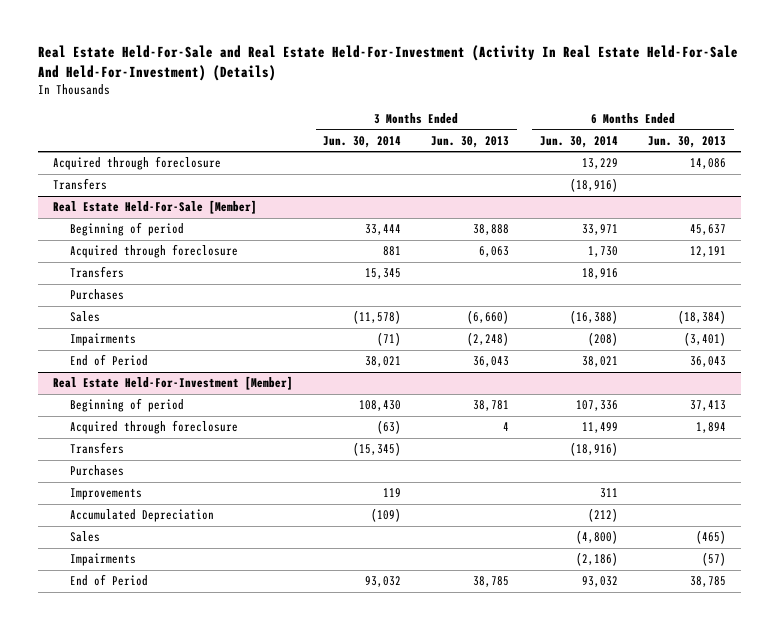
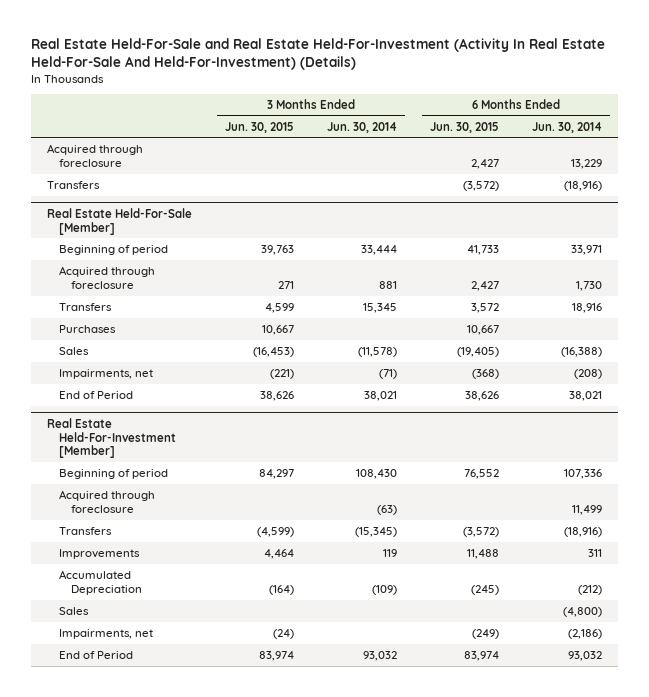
[431,135,510,148] Jun. 30, 2013 -> none
[648,135,727,148] Jun. 30, 2013 -> none
none -> [225,121,295,133] Jun. 30, 2015
none -> [430,121,500,133] Jun. 30, 2015
[69,333,136,347] Impairments -> [59,368,154,379] Impairments, net
[69,465,124,477] Purchases -> none
[69,553,136,567] Impairments -> [59,628,154,639] Impairments, net

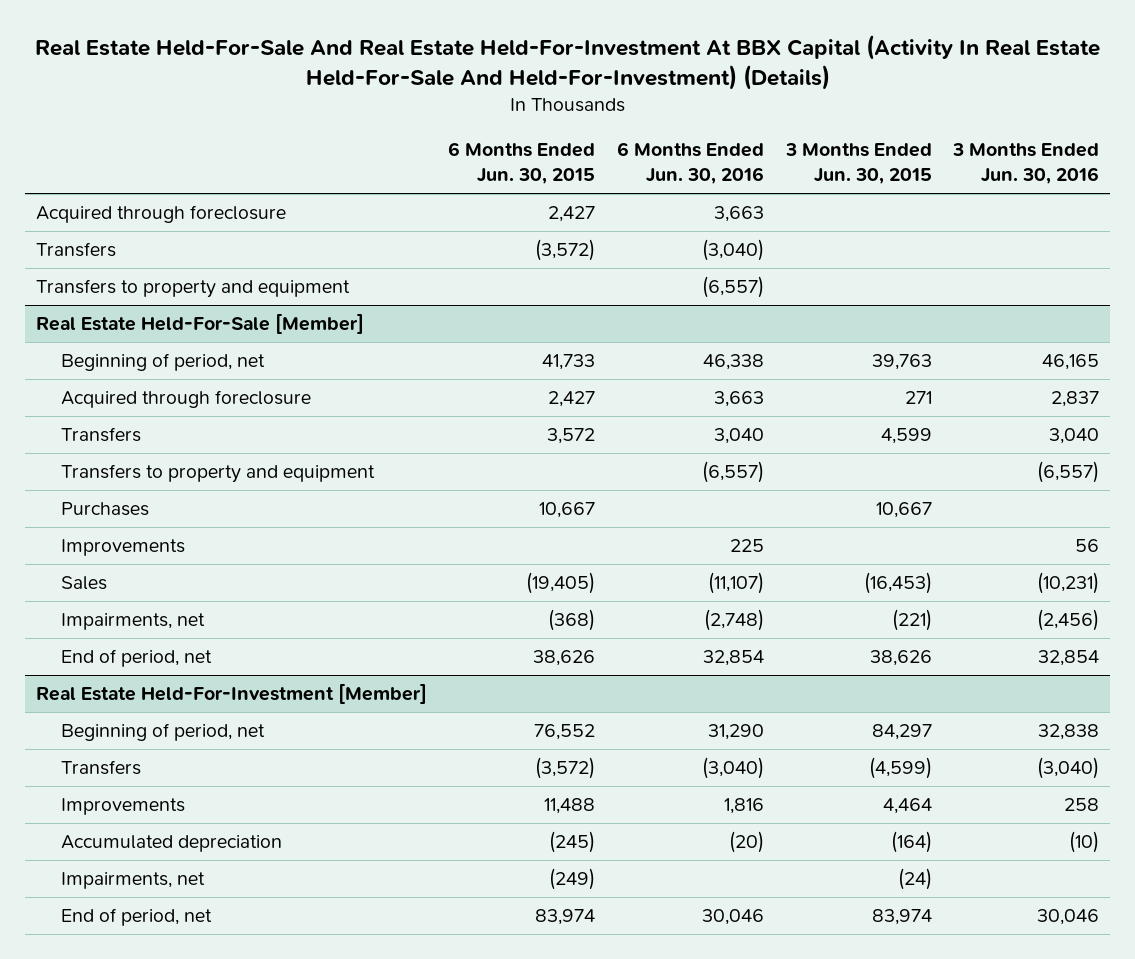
[31,37,606,70] Real Estate Held-For-Sale and Real Estate Held-For-Investment (Activity In Real Estate Held-For-Sale And Held-For-Investment) (Details) -> [34,35,1100,91] Real Estate Held-For-Sale And Real Estate Held-For-Investment At BBX Capital (Activity In Real Estate Held-For-Sale And Held-For-Investment) (Details)
[327,121,398,133] Jun. 30, 2014 -> none
[531,121,602,133] Jun. 30, 2014 -> none
none -> [617,142,765,185] 6 Months Ended Jun. 30, 2016
none -> [952,143,1100,185] 3 Months Ended Jun. 30, 2016
none -> [35,279,350,299] Transfers to property and equipment
[59,244,169,255] Beginning of period -> [60,353,265,372] Beginning of period, net
none -> [60,464,375,484] Transfers to property and equipment
none -> [60,539,185,557] Improvements
[59,390,134,399] End of Period -> [60,649,212,668] End of period, net
[59,489,156,513] Acquired through foreclosure -> none
[59,468,169,479] Beginning of period -> [60,723,265,742] Beginning of period, net
[59,606,90,615] Sales -> none
[59,569,143,595] Accumulated Depreciation -> [60,835,282,853] Accumulated depreciation
[59,650,134,659] End of Period -> [60,908,212,927] End of period, net

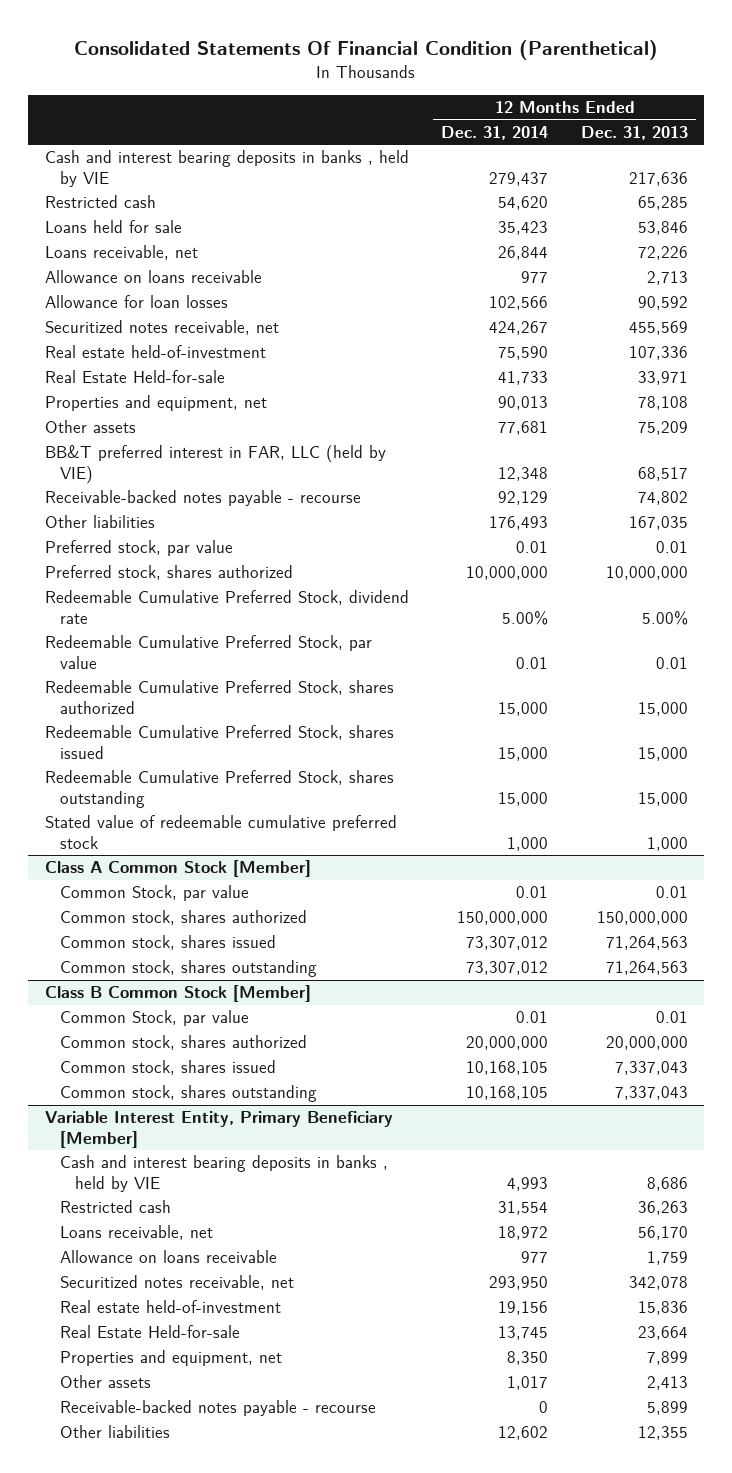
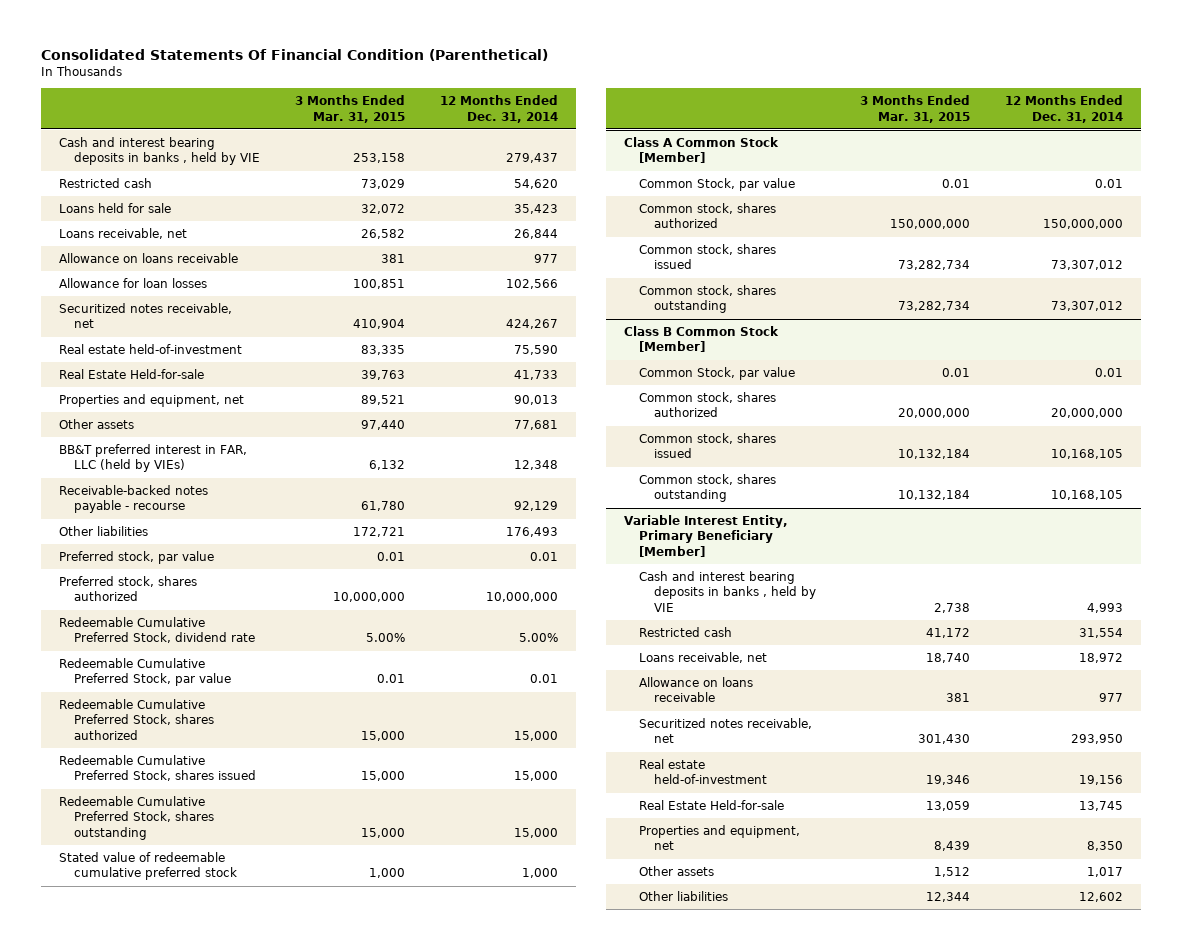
[580,126,688,141] Dec. 31, 2013 -> none
none -> [295,95,406,123] 3 Months Ended Mar. 31, 2015
[44,445,386,484] BB&T preferred interest in FAR, LLC (held by VIE) -> [58,443,247,473] BB&T preferred interest in FAR, LLC (held by VIEs)
[59,1400,376,1417] Receivable-backed notes payable - recourse -> none

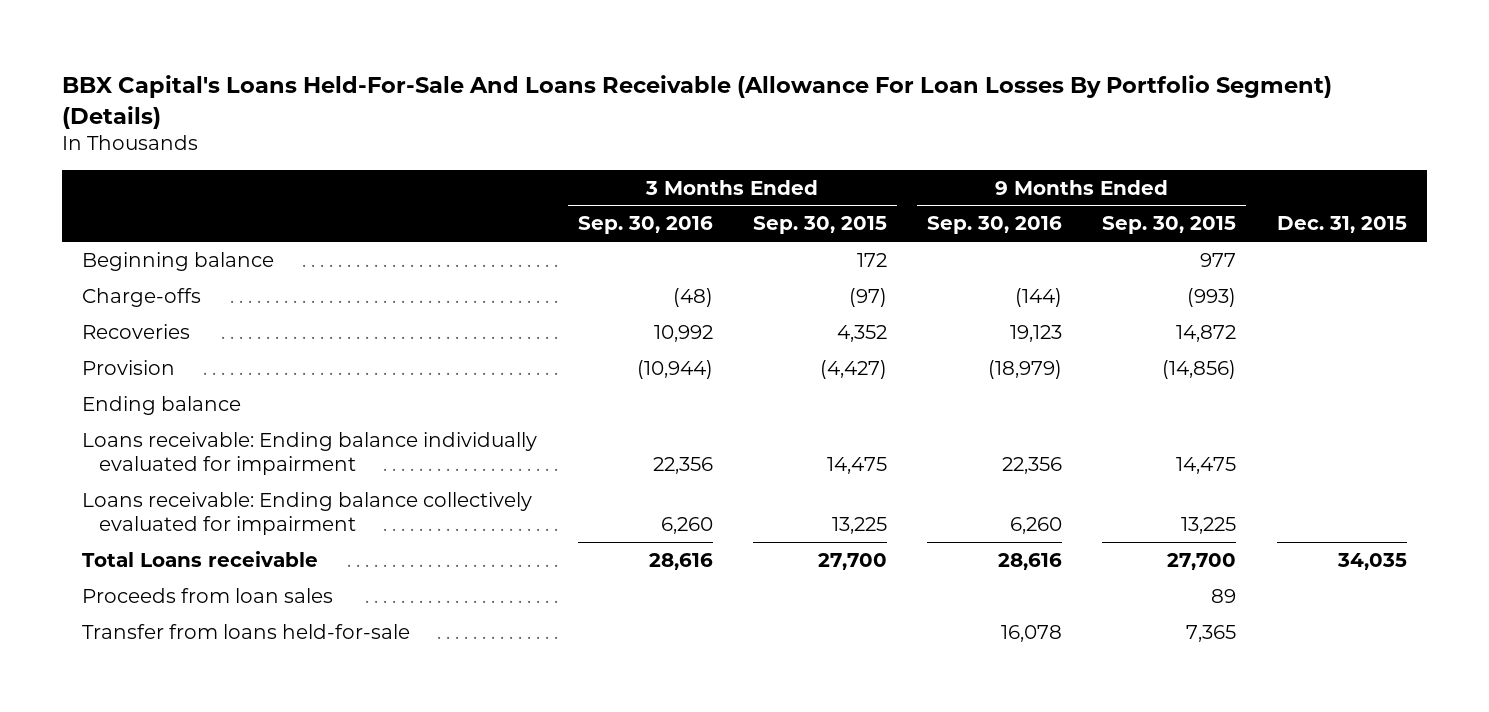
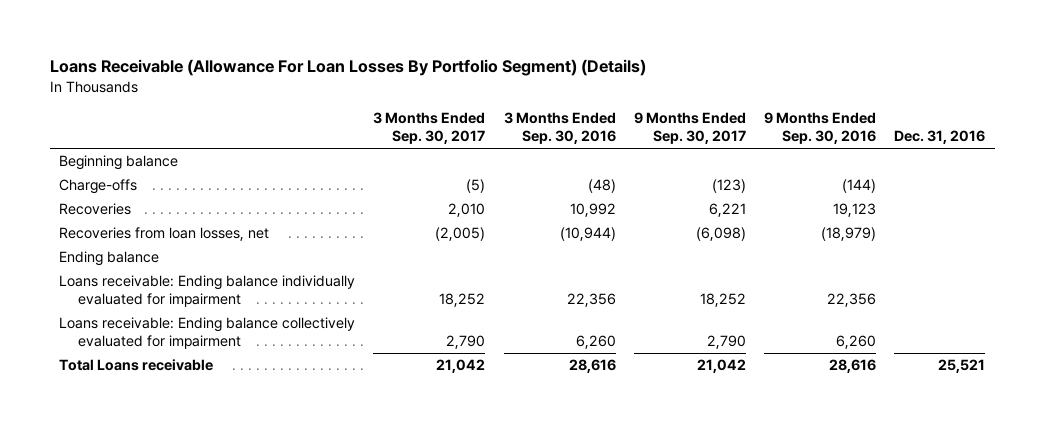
[62,75,1333,129] BBX Capital's Loans Held-For-Sale And Loans Receivable (Allowance For Loan Losses By Portfolio Segment) (Details) -> [49,59,646,77] Loans Receivable (Allowance For Loan Losses By Portfolio Segment) (Details)
[752,216,887,235] Sep. 30, 2015 -> none
[1102,216,1237,235] Sep. 30, 2015 -> none
[1276,216,1407,234] Dec. 31, 2015 -> none
none -> [373,112,486,145] 3 Months Ended Sep. 30, 2017
none -> [633,112,746,145] 9 Months Ended Sep. 30, 2017
none -> [894,130,986,145] Dec. 31, 2016
[82,359,176,375] Provision -> [58,227,269,242] Recoveries from loan losses, net
[82,587,334,603] Proceeds from loan sales -> none
[82,623,411,639] Transfer from loans held-for-sale -> none

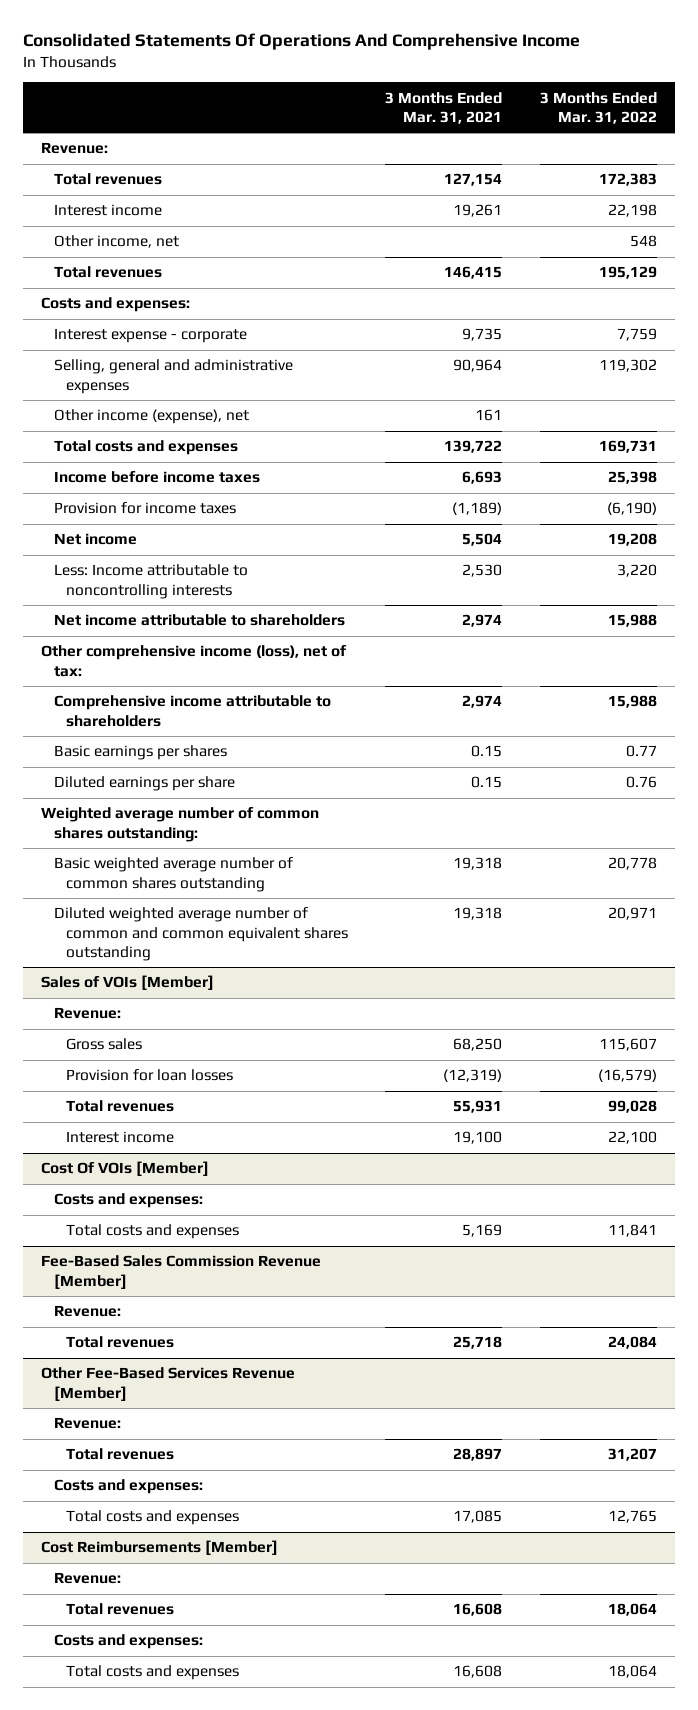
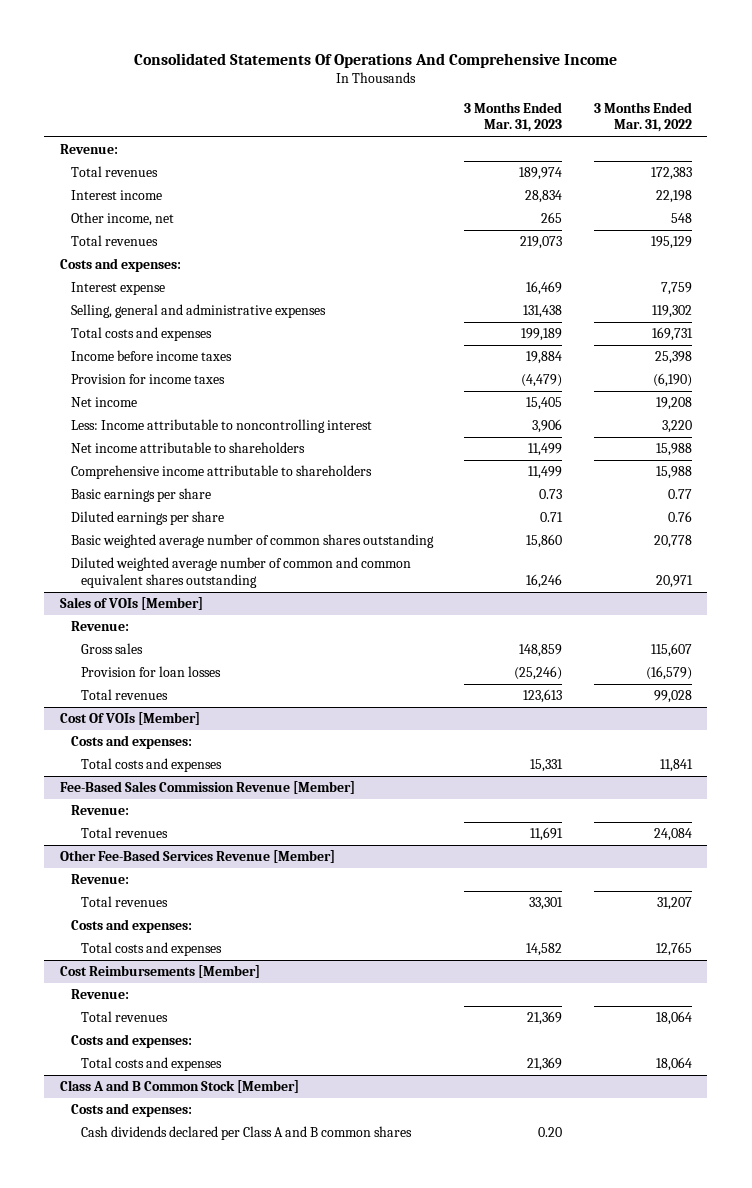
[385,91,503,124] 3 Months Ended Mar. 31, 2021 -> none
none -> [464,102,563,133] 3 Months Ended Mar. 31, 2023
[53,328,247,344] Interest expense - corporate -> [70,282,165,296] Interest expense
[53,409,249,425] Other income (expense), net -> none
[53,564,248,599] Less: Income attributable to noncontrolling interests -> [70,419,372,434] Less: Income attributable to noncontrolling interest
[41,645,348,677] Other comprehensive income (loss), net of tax: -> none
[53,745,227,761] Basic earnings per shares -> [70,488,211,503] Basic earnings per share
[41,807,320,842] Weighted average number of common shares outstanding: -> none
[65,1131,174,1144] Interest income -> none
none -> [60,1080,300,1094] Class A and B Common Stock [Member]
none -> [70,1103,192,1118] Costs and expenses:
none -> [81,1126,413,1141] Cash dividends declared per Class A and B common shares

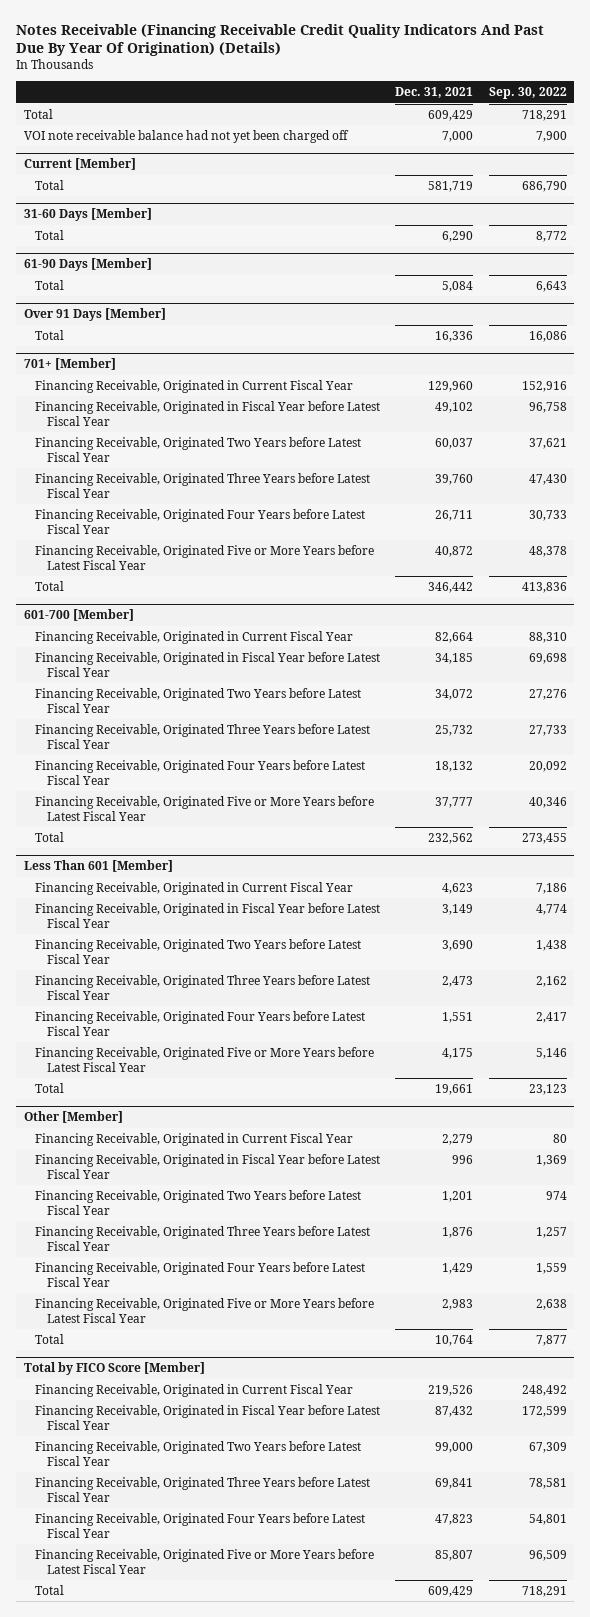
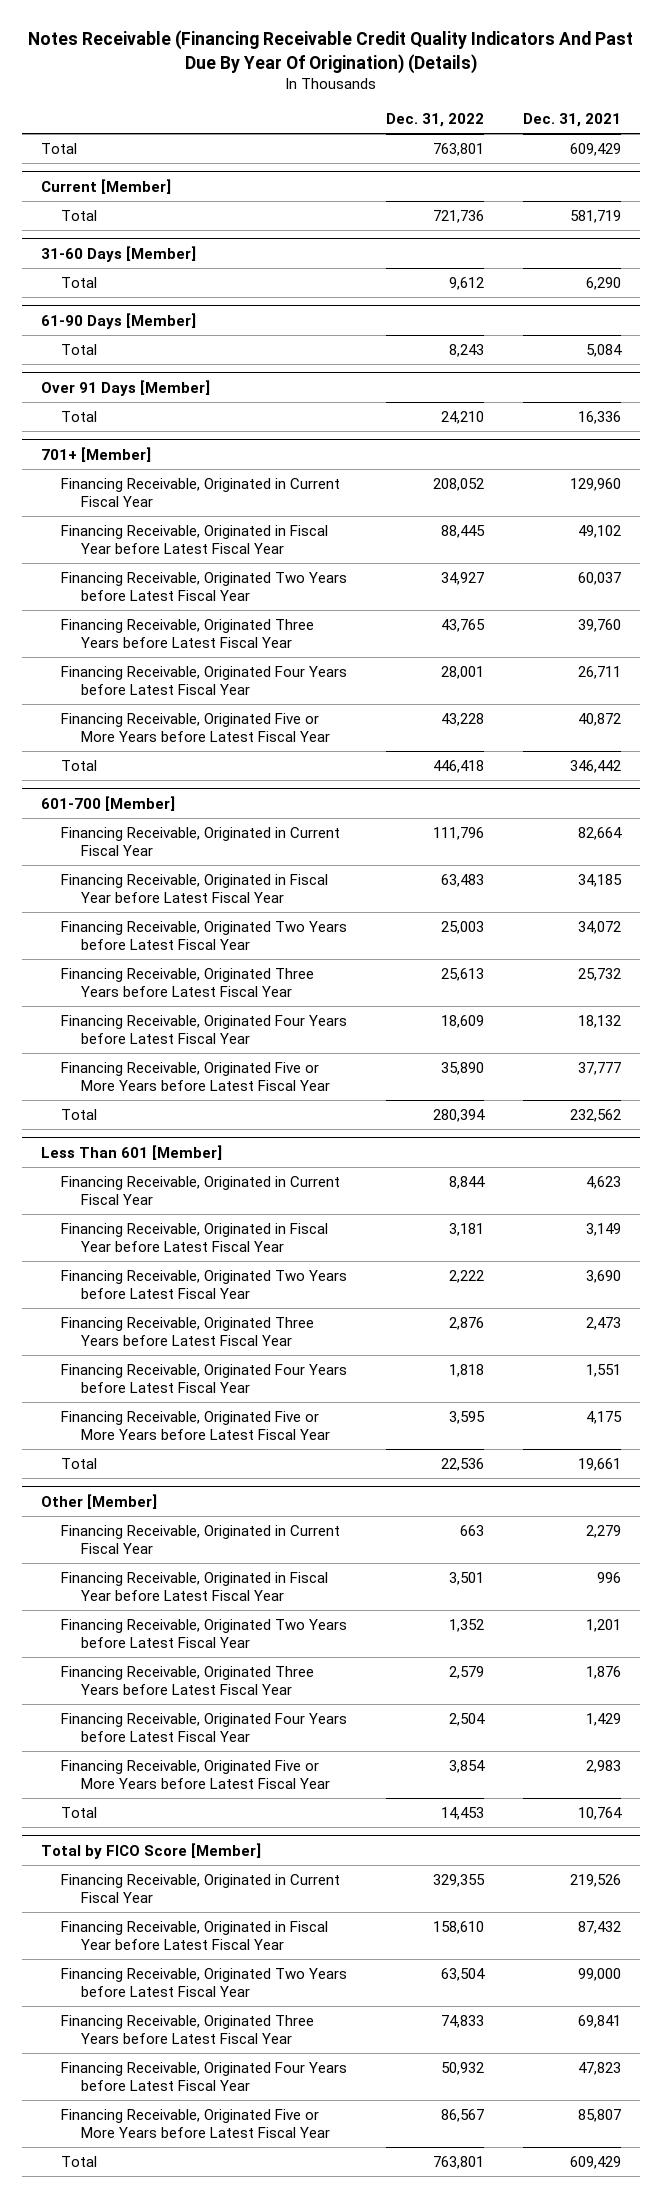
[488,87,567,100] Sep. 30, 2022 -> none
none -> [385,113,484,128] Dec. 31, 2022
[23,129,349,143] VOI note receivable balance had not yet been charged off -> none

